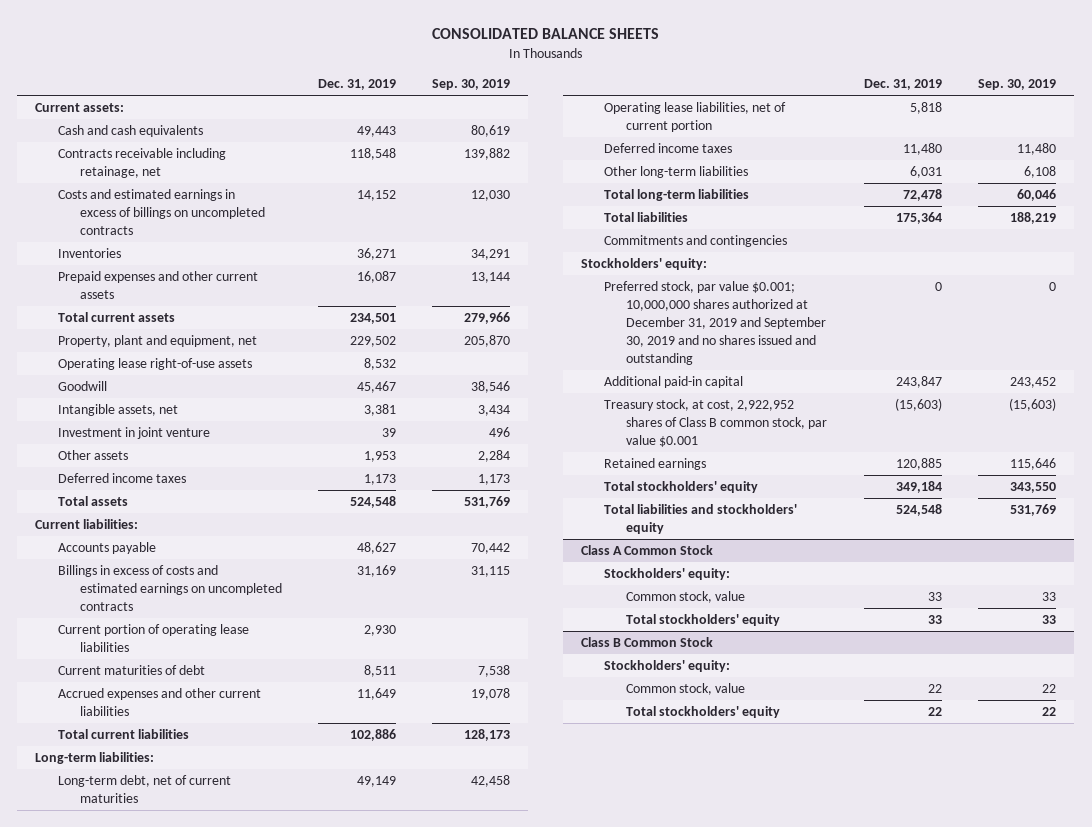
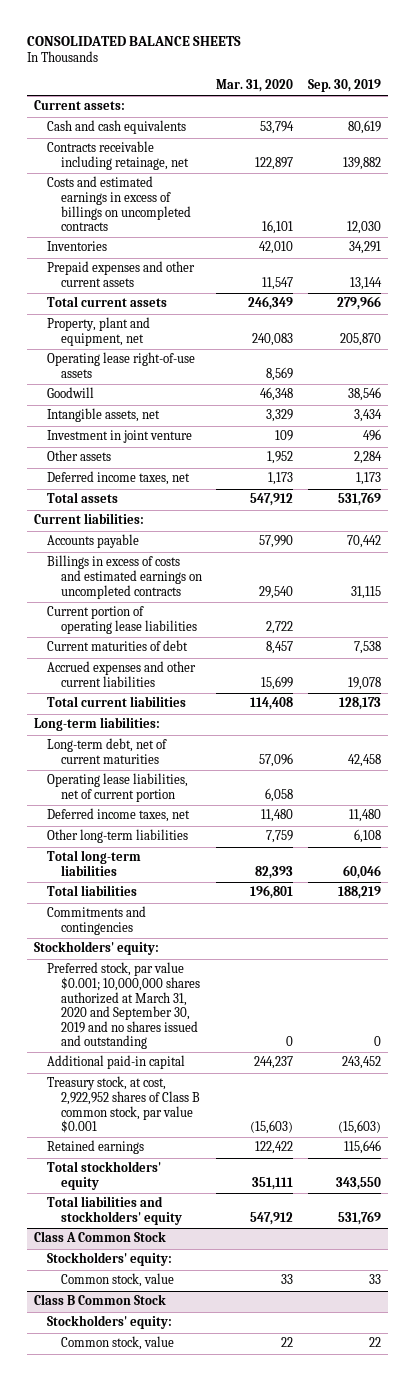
[318,79,397,91] Dec. 31, 2019 -> none
none -> [216,79,294,93] Mar. 31, 2020
[57,473,186,484] Deferred income taxes -> [47,471,191,486] Deferred income taxes, net
[603,143,732,154] Deferred income taxes -> [47,808,191,823] Deferred income taxes, net
[603,281,827,365] Preferred stock, par value $0.001; 10,000,000 shares authorized at December 31, 2019 and September 30, 2019 and no shares issued and outstanding -> [47,962,200,1050] Preferred stock, par value $0.001; 10,000,000 shares authorized at March 31, 2020 and September 30, 2019 and no shares issued and outstanding
[626,614,781,627] Total stockholders' equity -> none
[626,706,781,719] Total stockholders' equity -> none

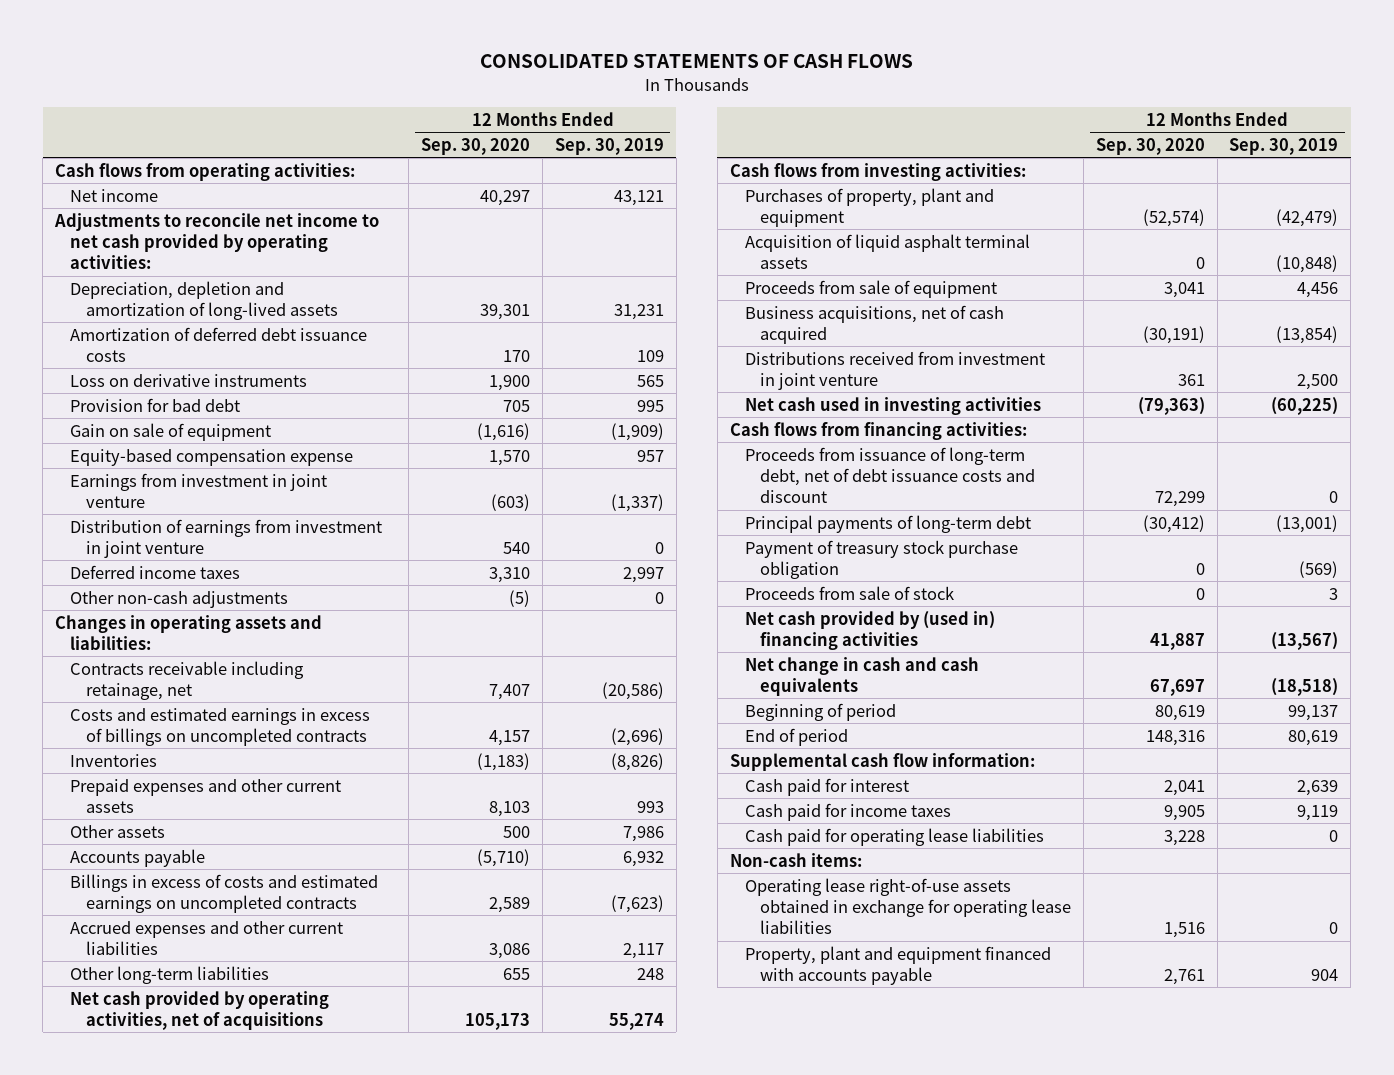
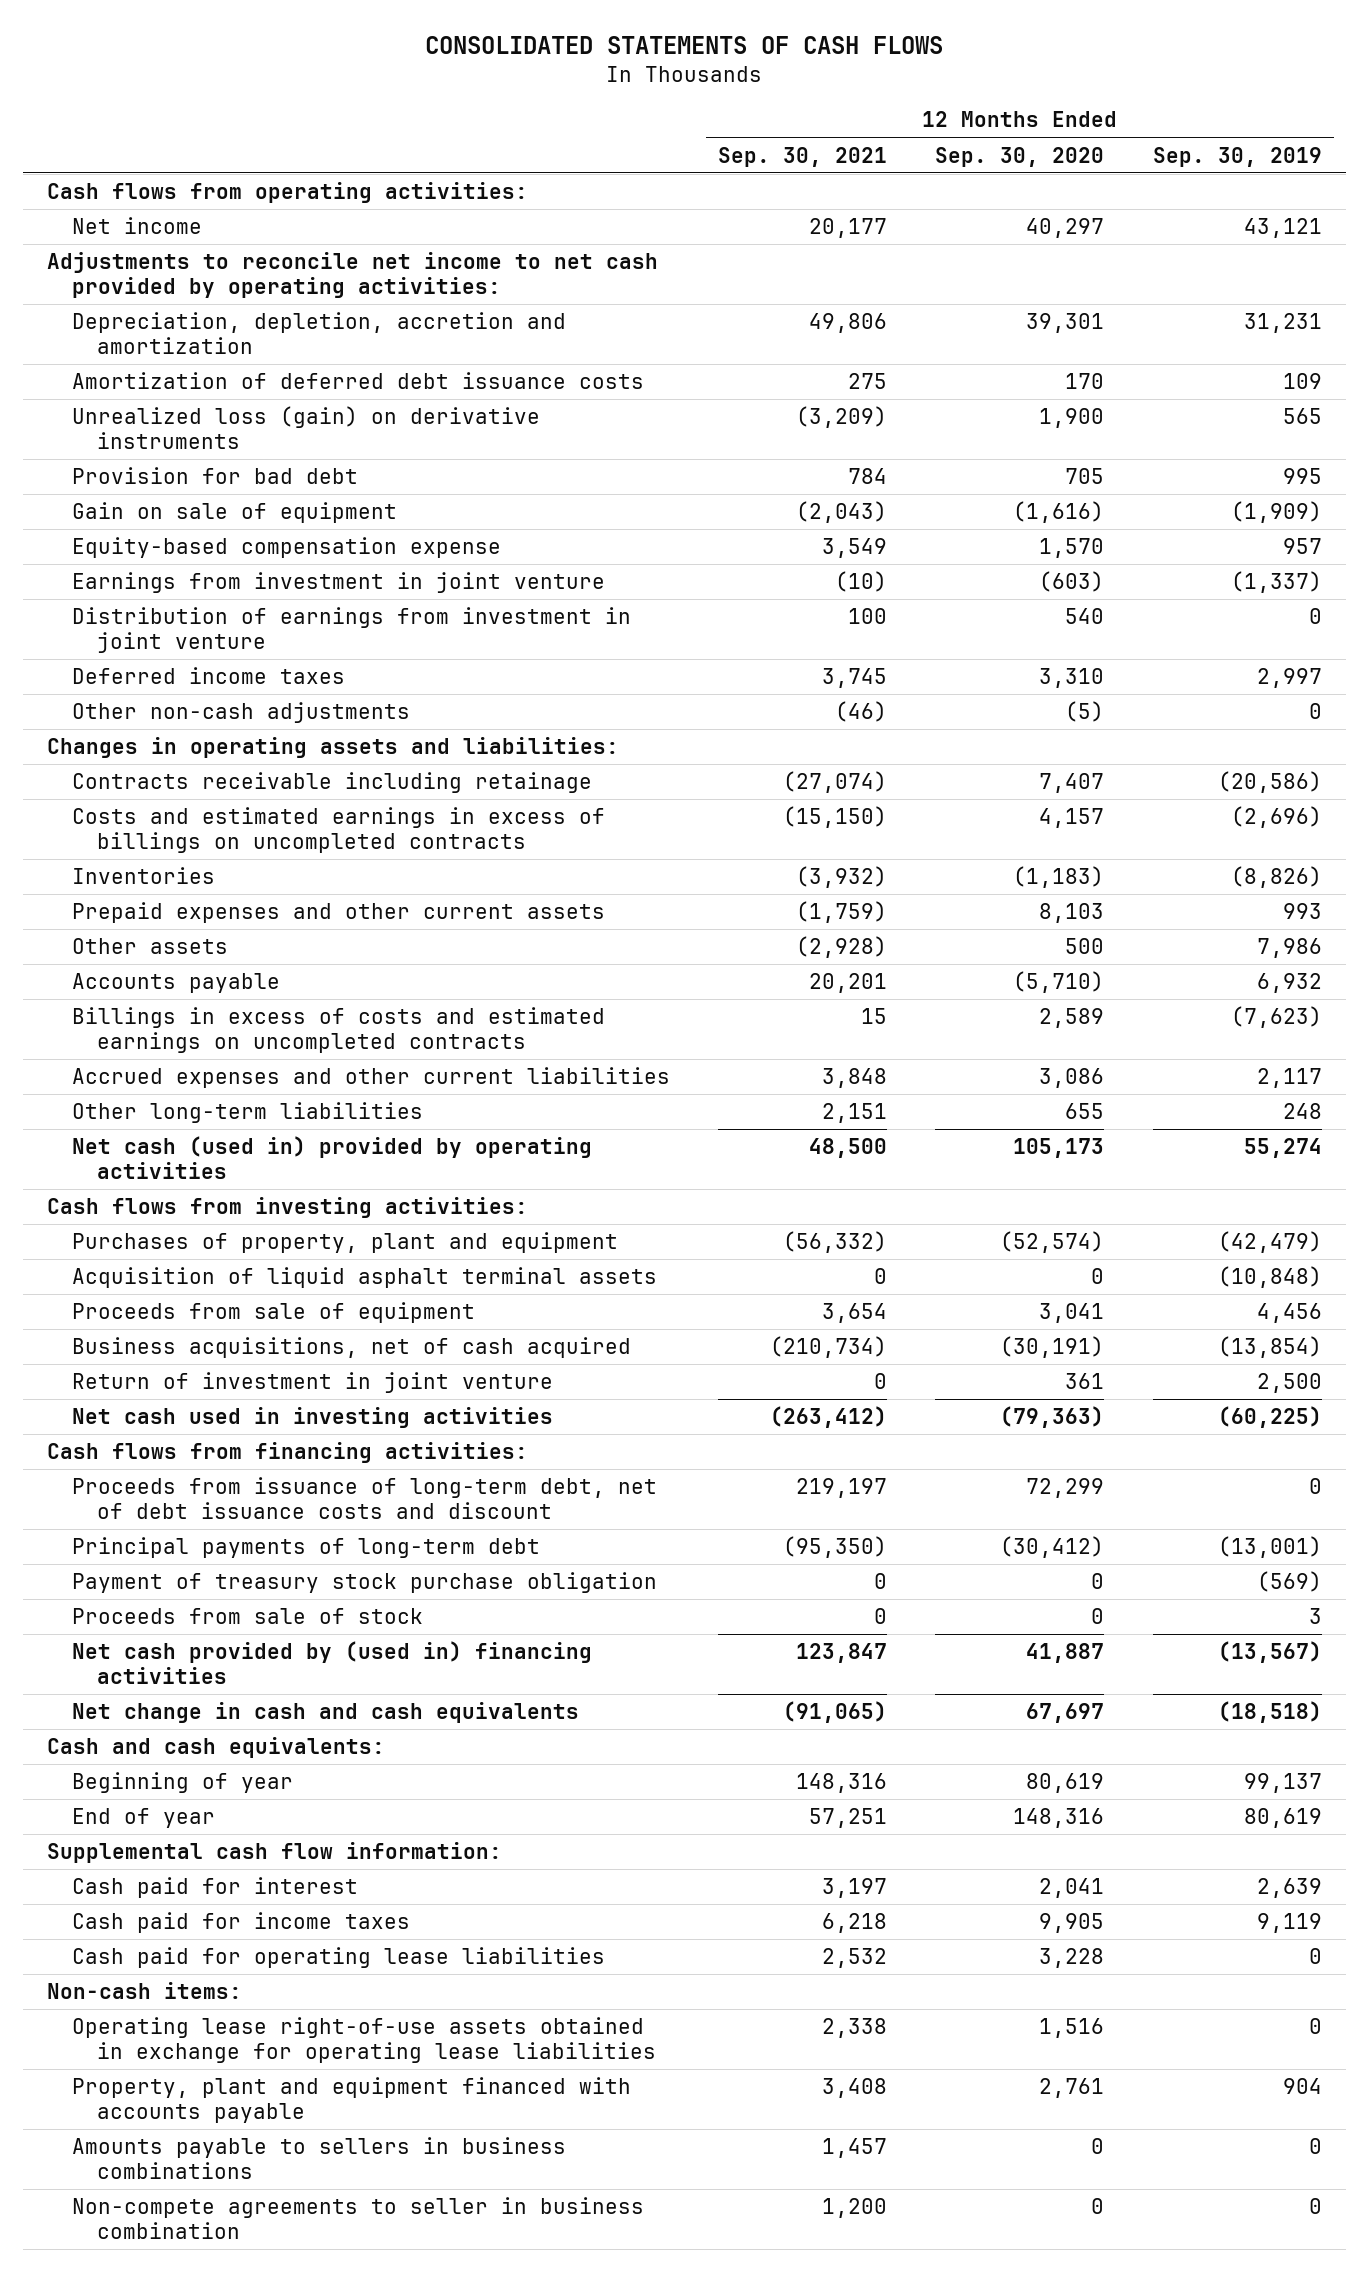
none -> [718,146,888,167] Sep. 30, 2021
[70,280,338,320] Depreciation, depletion and amortization of long-lived assets -> [71,312,566,354] Depreciation, depletion, accretion and amortization
[70,373,308,387] Loss on derivative instruments -> [71,406,540,449] Unrealized loss (gain) on derivative instruments
[70,660,305,700] Contracts receivable including retainage, net -> [71,772,592,794] Contracts receivable including retainage
[70,990,330,1030] Net cash provided by operating activities, net of acquisitions -> [71,1136,592,1179] Net cash (used in) provided by operating activities
[744,350,1045,390] Distributions received from investment in joint venture -> [71,1372,553,1394] Return of investment in joint venture
none -> [46,1737,385,1759] Cash and cash equivalents:
[744,702,896,721] Beginning of period -> [71,1772,293,1794] Beginning of year
[744,727,848,746] End of period -> [71,1808,215,1829] End of year
none -> [71,2137,566,2179] Amounts payable to sellers in business combinations
none -> [71,2197,644,2239] Non-compete agreements to seller in business combination

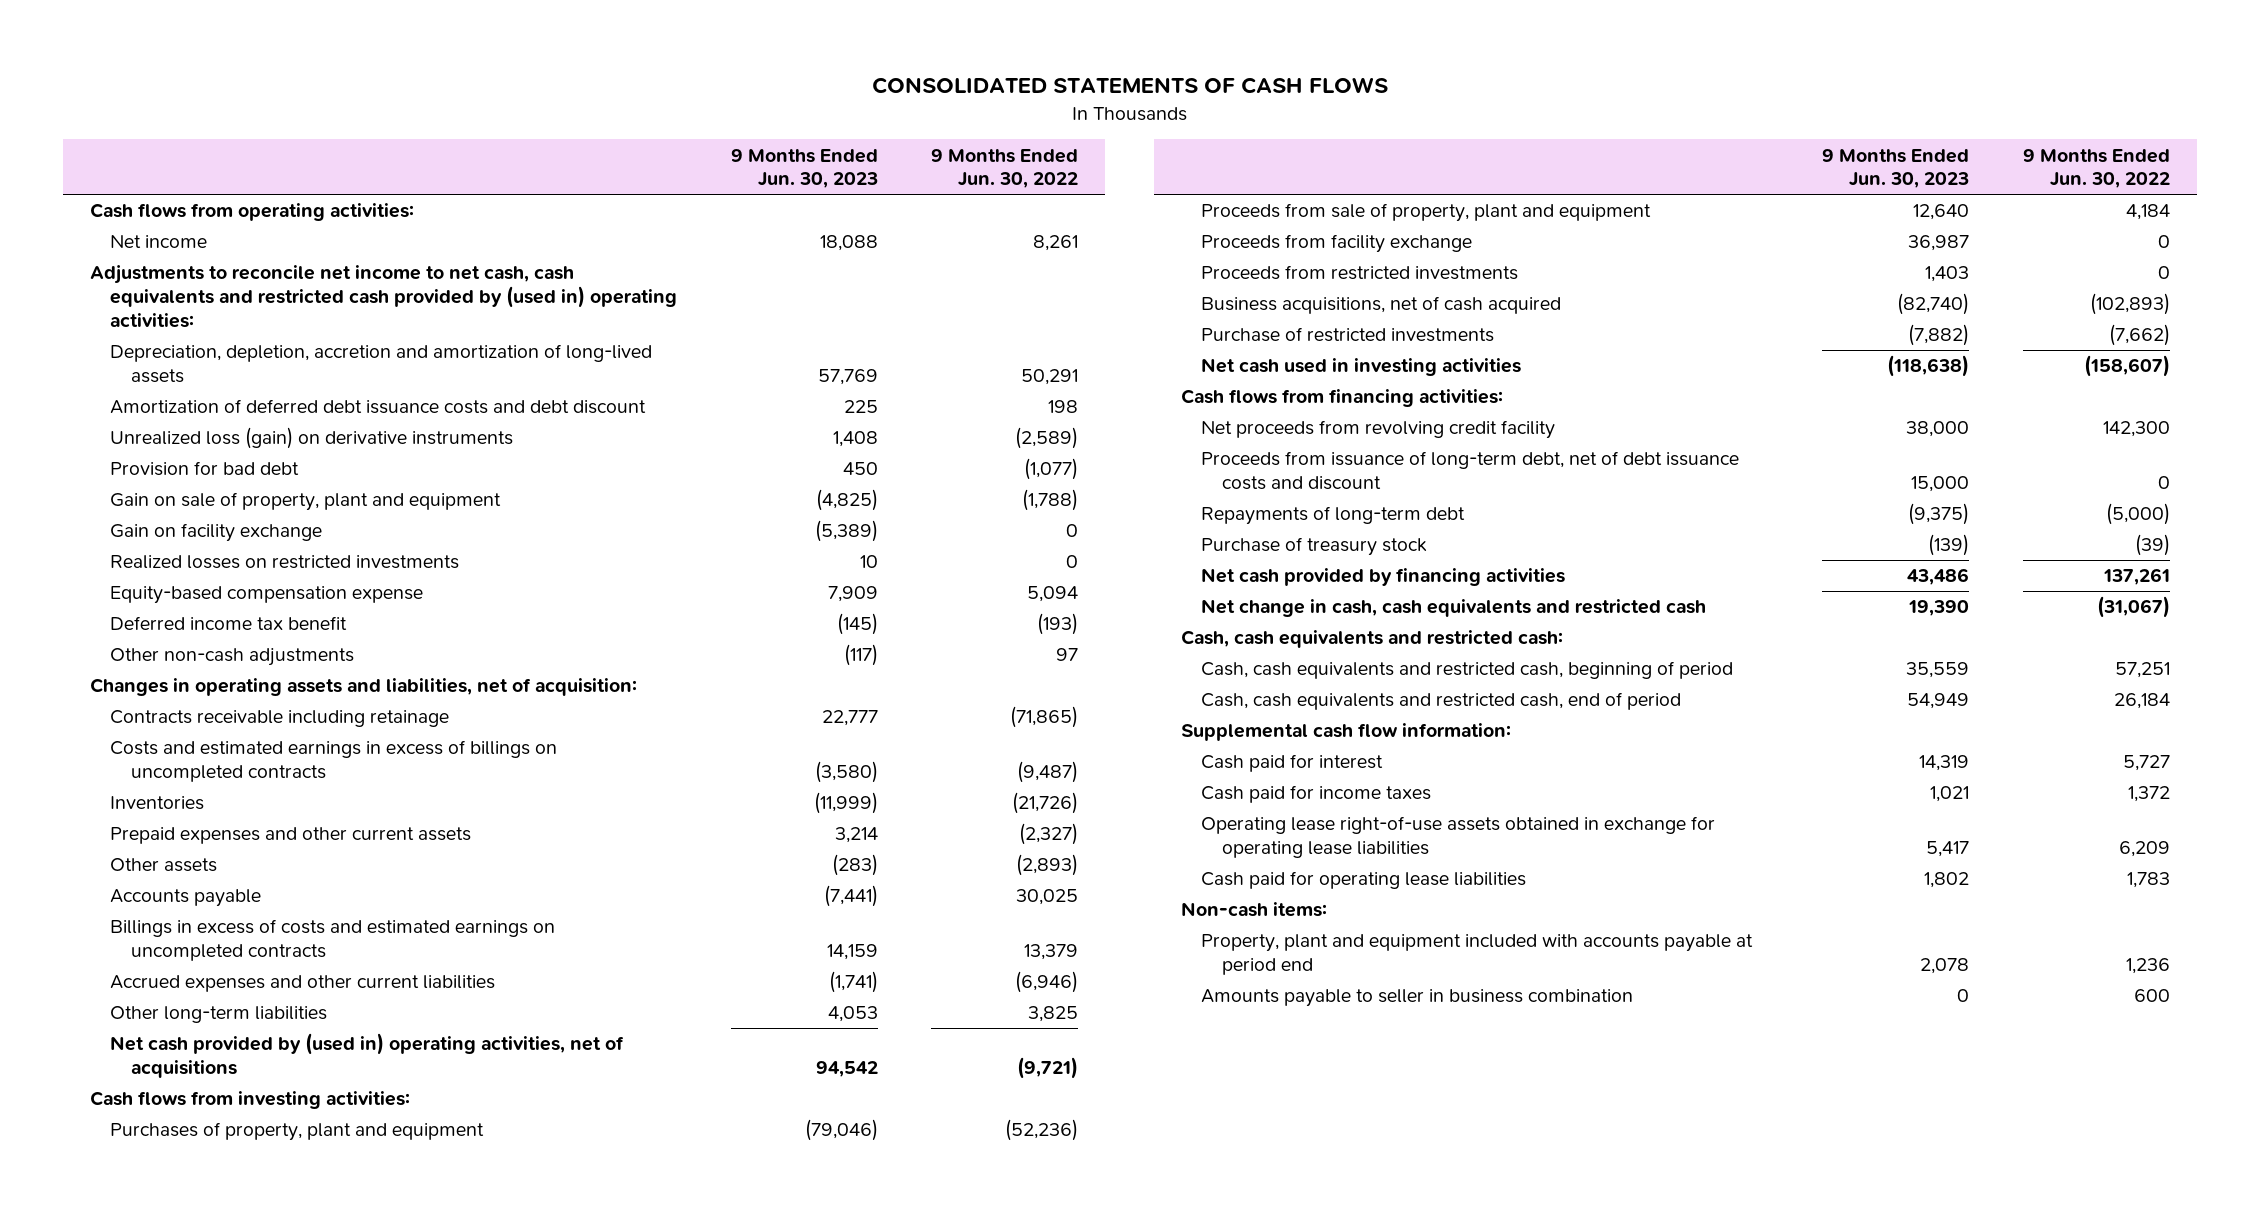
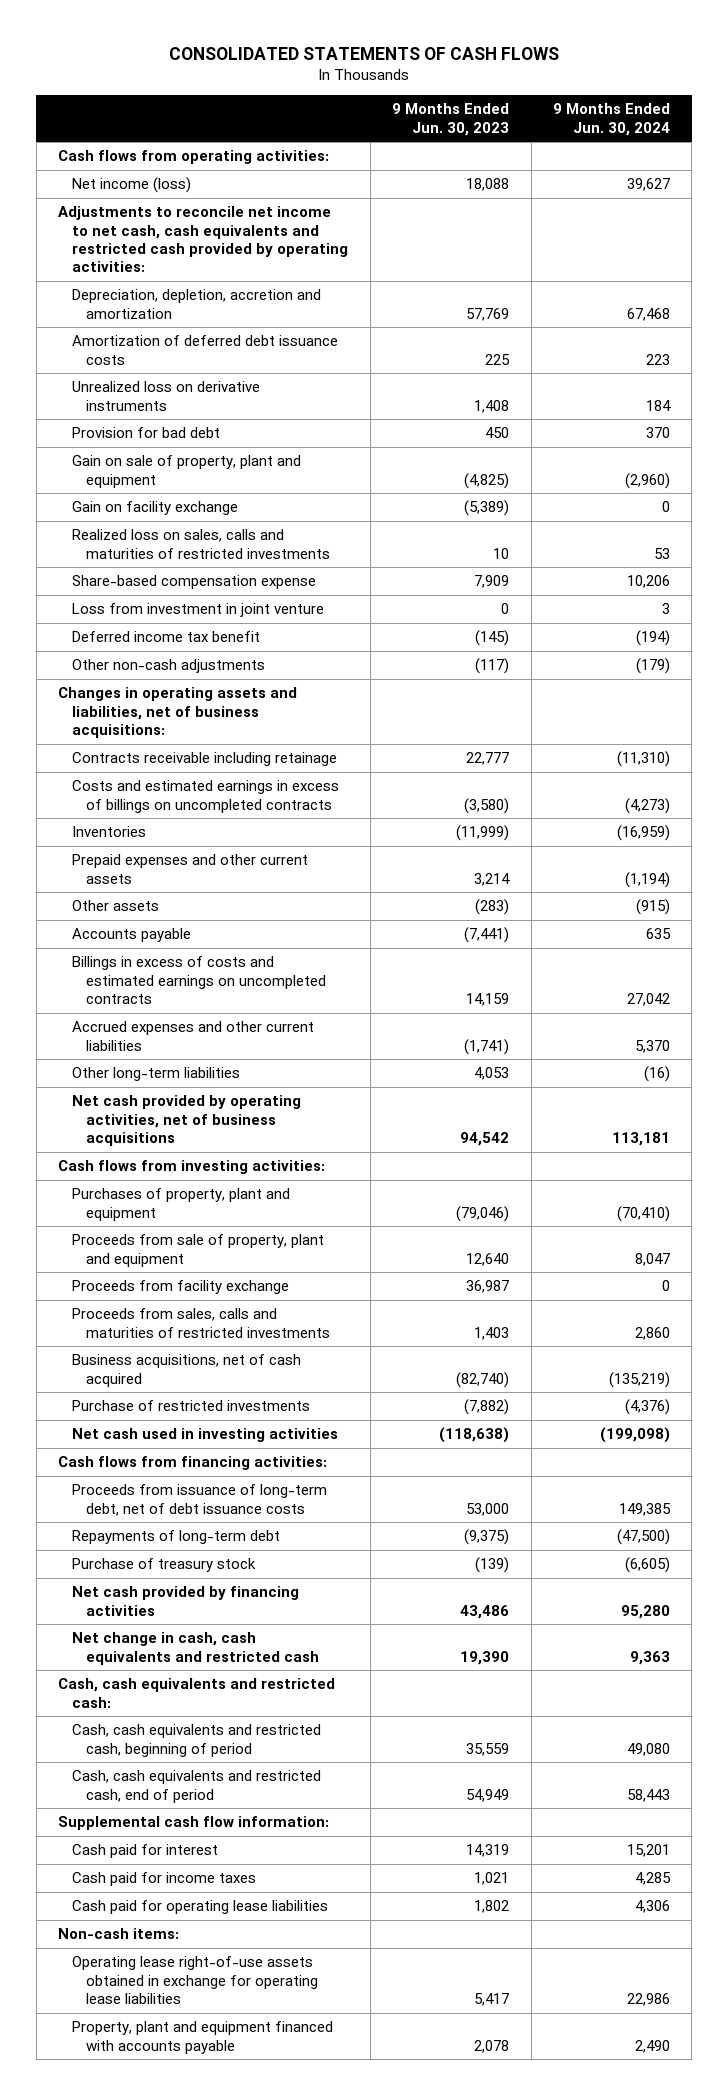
[931,148,1079,189] 9 Months Ended Jun. 30, 2022 -> none
none -> [552,103,670,136] 9 Months Ended Jun. 30, 2024
[110,235,208,249] Net income -> [72,177,192,194] Net income (loss)
[89,265,678,328] Adjustments to reconcile net income to net cash, cash equivalents and restricted cash provided by (used in) operating activities: -> [58,206,349,273] Adjustments to reconcile net income to net cash, cash equivalents and restricted cash provided by operating activities:
[110,344,653,383] Depreciation, depletion, accretion and amortization of long-lived assets -> [72,289,322,319] Depreciation, depletion, accretion and amortization
[110,399,647,415] Amortization of deferred debt issuance costs and debt discount -> [72,335,339,365] Amortization of deferred debt issuance costs
[110,427,514,450] Unrealized loss (gain) on derivative instruments -> [72,381,261,411] Unrealized loss on derivative instruments
[110,555,460,570] Realized losses on restricted investments -> [72,529,331,559] Realized loss on sales, calls and maturities of restricted investments
[110,586,424,605] Equity-based compensation expense -> [72,575,317,590] Share-based compensation expense
none -> [72,603,325,618] Loss from investment in joint venture
[89,678,637,697] Changes in operating assets and liabilities, net of acquisition: -> [58,687,298,739] Changes in operating assets and liabilities, net of business acquisitions:
[110,1033,625,1078] Net cash provided by (used in) operating activities, net of acquisitions -> [72,1095,302,1147] Net cash provided by operating activities, net of business acquisitions
[1201,265,1519,281] Proceeds from restricted investments -> [72,1308,331,1338] Proceeds from sales, calls and maturities of restricted investments
[1201,420,1556,440] Net proceeds from revolving credit facility -> none
[1201,451,1740,490] Proceeds from issuance of long-term debt, net of debt issuance costs and discount -> [72,1484,328,1516] Proceeds from issuance of long-term debt, net of debt issuance costs
[1911,475,1970,492] 15,000 -> [466,1502,510,1516] 53,000
[1201,989,1634,1008] Amounts payable to seller in business combination -> none
[1201,816,1716,858] Operating lease right-of-use assets obtained in exchange for operating lease liabilities -> [72,1956,319,2005] Operating lease right-of-use assets obtained in exchange for operating lease liabilities
[1201,934,1754,975] Property, plant and equipment included with accounts payable at period end -> [72,2021,334,2054] Property, plant and equipment financed with accounts payable

